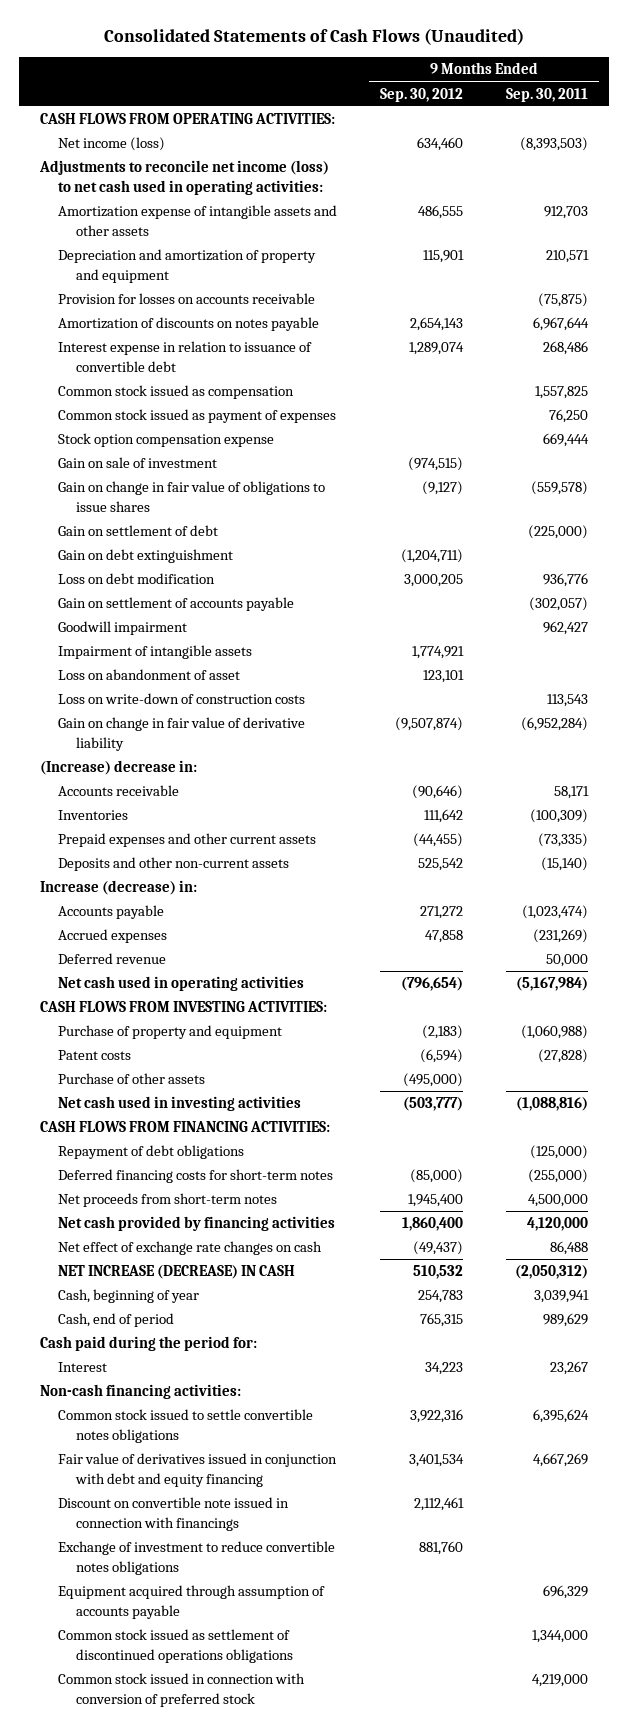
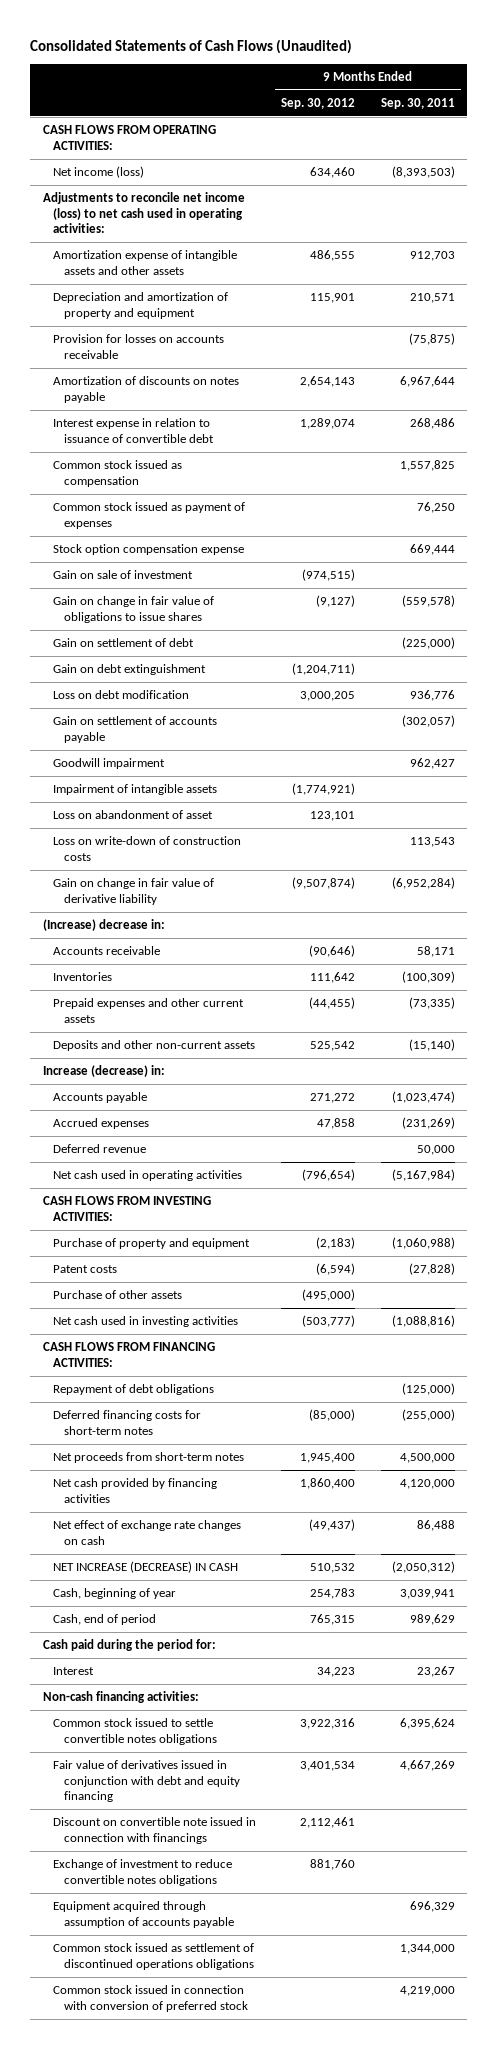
[411,646,464,660] 1,774,921 -> [292,783,356,796] (1,774,921)

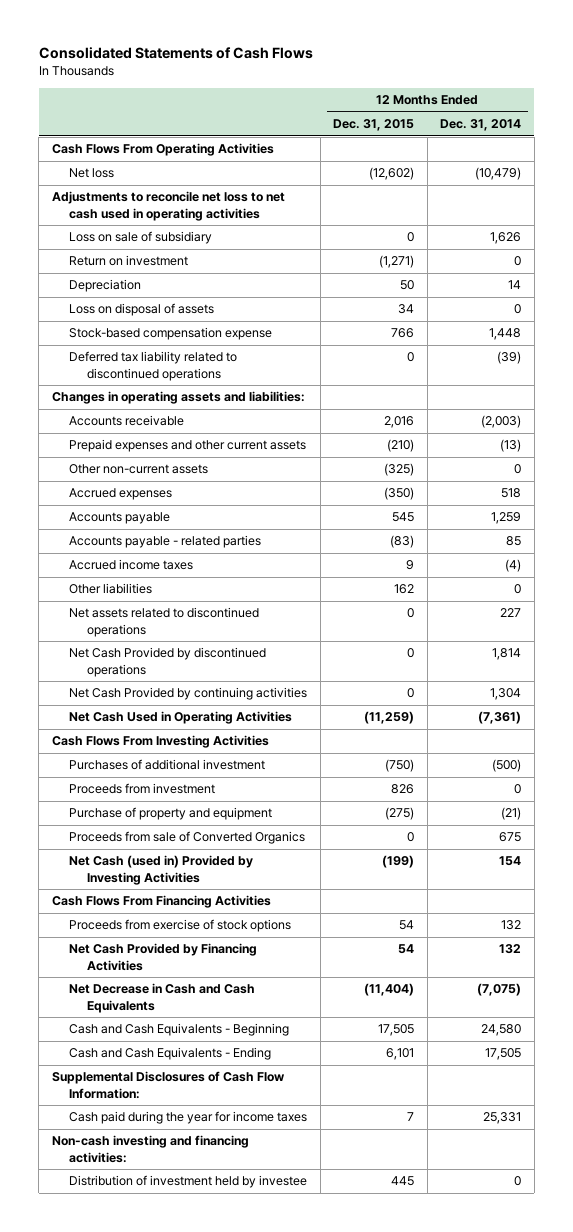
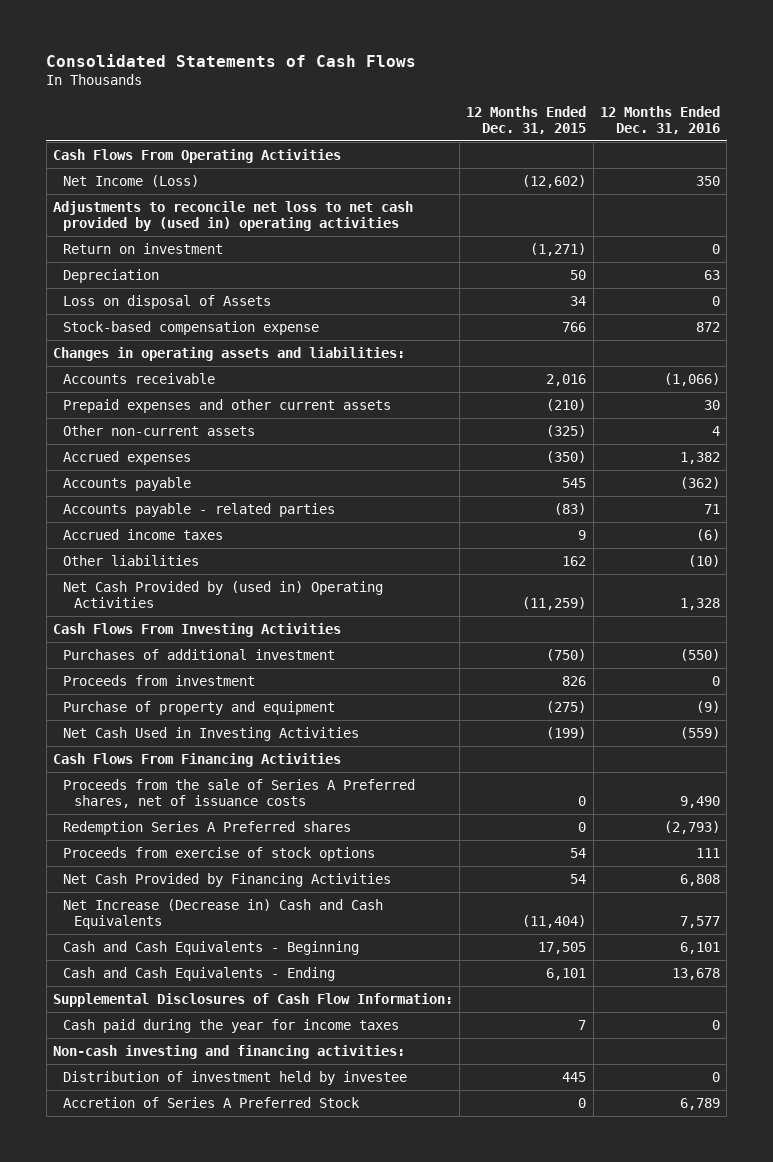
[440,119,522,132] Dec. 31, 2014 -> none
none -> [600,105,721,134] 12 Months Ended Dec. 31, 2016
[69,231,213,245] Loss on sale of subsidiary -> none
[69,168,115,179] Net loss -> [63,174,200,187] Net Income (Loss)
[51,191,285,221] Adjustments to reconcile net loss to net cash used in operating activities -> [52,200,413,231] Adjustments to reconcile net loss to net cash provided by (used in) operating activities
[69,303,215,317] Loss on disposal of assets -> [63,294,272,309] Loss on disposal of Assets
[69,351,238,381] Deferred tax liability related to discontinued operations -> none
[69,607,260,637] Net assets related to discontinued operations -> none
[69,647,267,677] Net Cash Provided by discontinued operations -> none
[69,687,308,701] Net Cash Provided by continuing activities -> none
[69,711,293,725] Net Cash Used in Operating Activities -> [63,580,384,608] Net Cash Provided by (used in) Operating Activities
[69,831,306,845] Proceeds from sale of Converted Organics -> none
[69,855,254,885] Net Cash (used in) Provided by Investing Activities -> [63,726,360,741] Net Cash Used in Investing Activities
none -> [63,778,416,808] Proceeds from the sale of Series A Preferred shares, net of issuance costs
none -> [63,820,352,835] Redemption Series A Preferred shares
[69,983,256,1013] Net Decrease in Cash and Cash Equivalents -> [63,898,384,929] Net Increase (Decrease in) Cash and Cash Equivalents
none -> [63,1096,361,1108] Accretion of Series A Preferred Stock

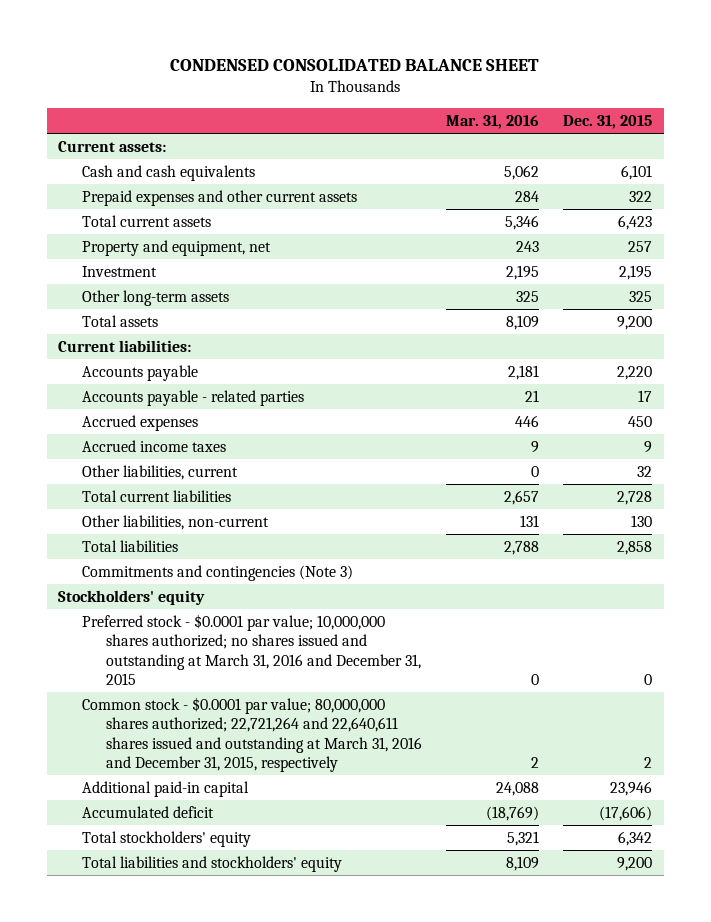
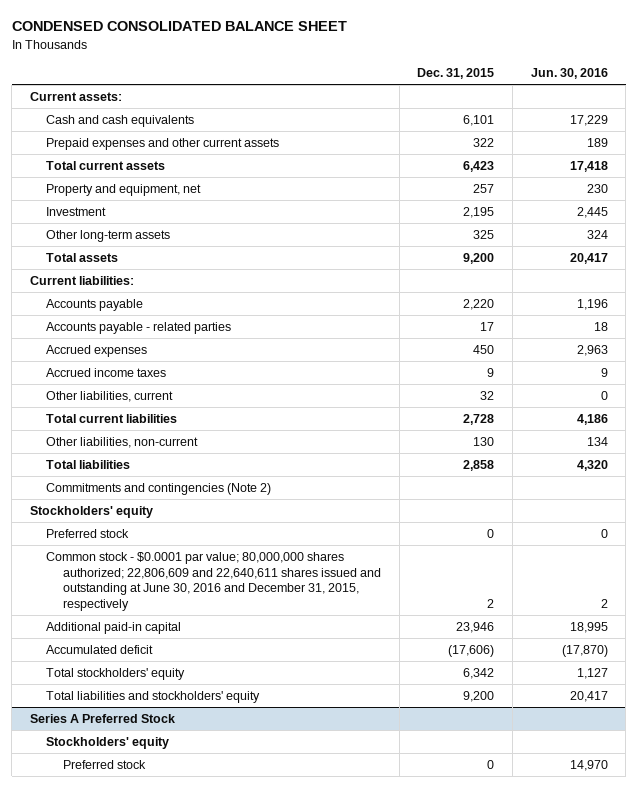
[446,115,540,130] Mar. 31, 2016 -> none
none -> [530,68,608,80] Jun. 30, 2016
[82,564,354,581] Commitments and contingencies (Note 3) -> [46,482,272,495] Commitments and contingencies (Note 2)
[82,613,422,686] Preferred stock - $0.0001 par value; 10,000,000 shares authorized; no shares issued and outstanding at March 31, 2016 and December 31, 2015 -> [46,528,130,538] Preferred stock
[82,696,423,773] Common stock - $0.0001 par value; 80,000,000 shares authorized; 22,721,264 and 22,640,611 shares issued and outstanding at March 31, 2016 and December 31, 2015, respectively -> [46,551,382,611] Common stock - $0.0001 par value; 80,000,000 shares authorized; 22,806,609 and 22,640,611 shares issued and outstanding at June 30, 2016 and December 31, 2015, respectively
none -> [29,713,175,723] Series A Preferred Stock
none -> [46,736,170,749] Stockholders' equity
none -> [63,759,147,769] Preferred stock

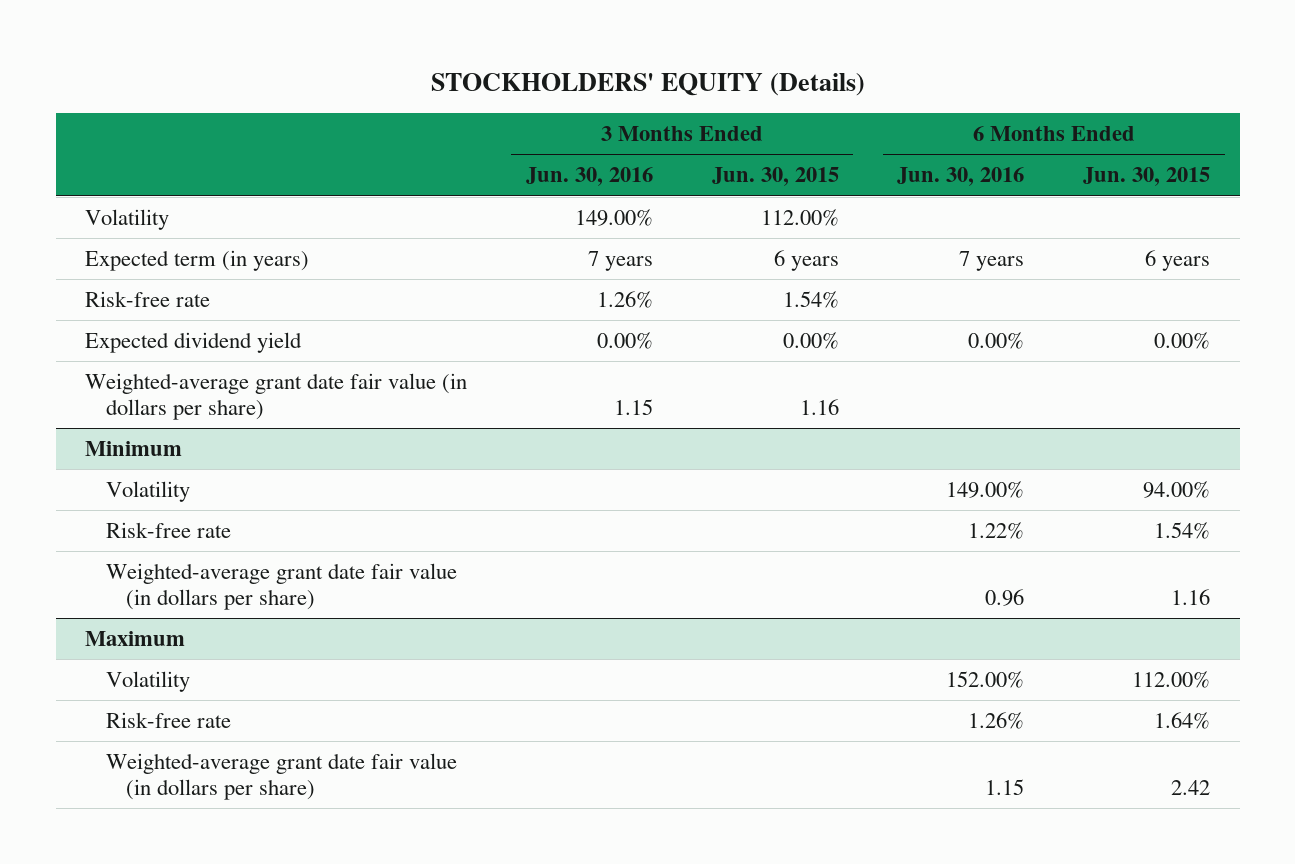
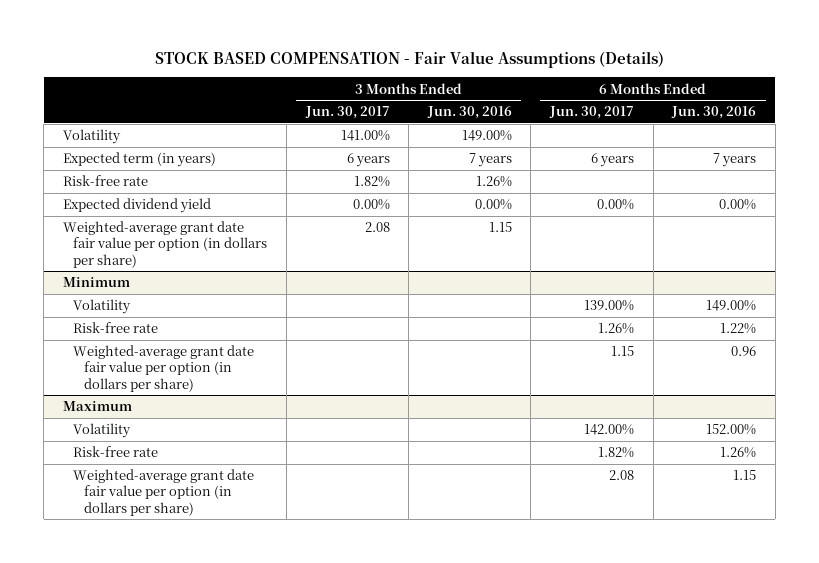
[430,72,865,96] STOCKHOLDERS' EQUITY (Details) -> [154,51,664,69] STOCK BASED COMPENSATION - Fair Value Assumptions (Details)
[711,167,839,187] Jun. 30, 2015 -> none
[1083,167,1211,187] Jun. 30, 2015 -> none
none -> [304,106,390,120] Jun. 30, 2017
none -> [548,106,634,120] Jun. 30, 2017
[85,373,468,421] Weighted-average grant date fair value (in dollars per share) -> [62,221,268,268] Weighted-average grant date fair value per option (in dollars per share)
[105,563,457,611] Weighted-average grant date fair value (in dollars per share) -> [73,345,255,392] Weighted-average grant date fair value per option (in dollars per share)
[105,753,457,801] Weighted-average grant date fair value (in dollars per share) -> [73,469,255,516] Weighted-average grant date fair value per option (in dollars per share)

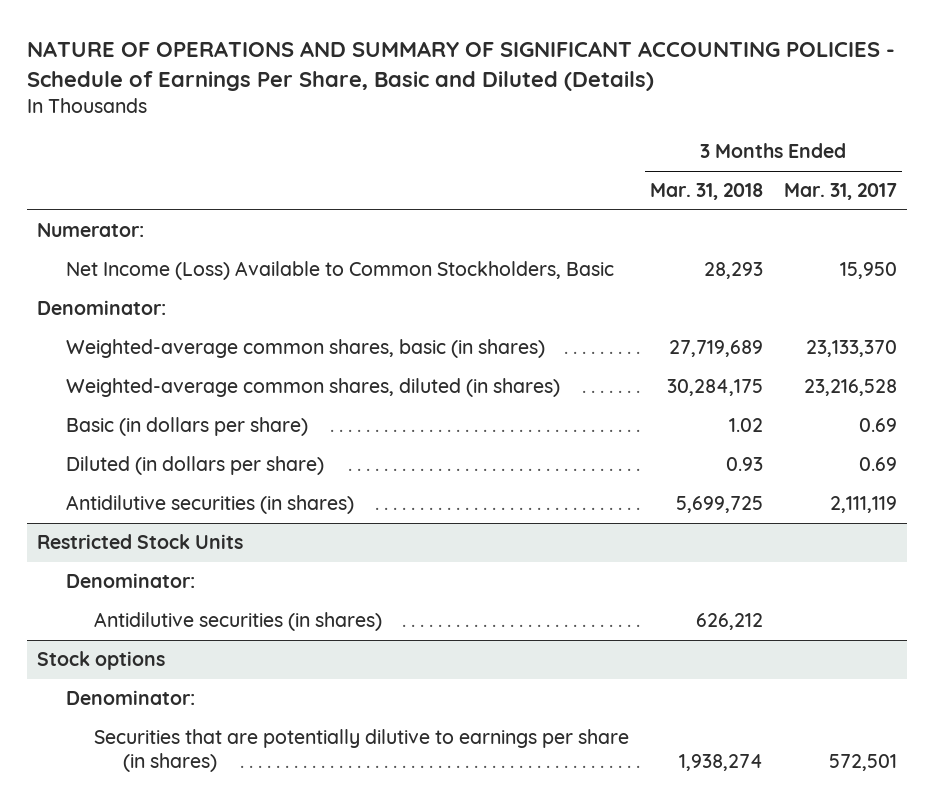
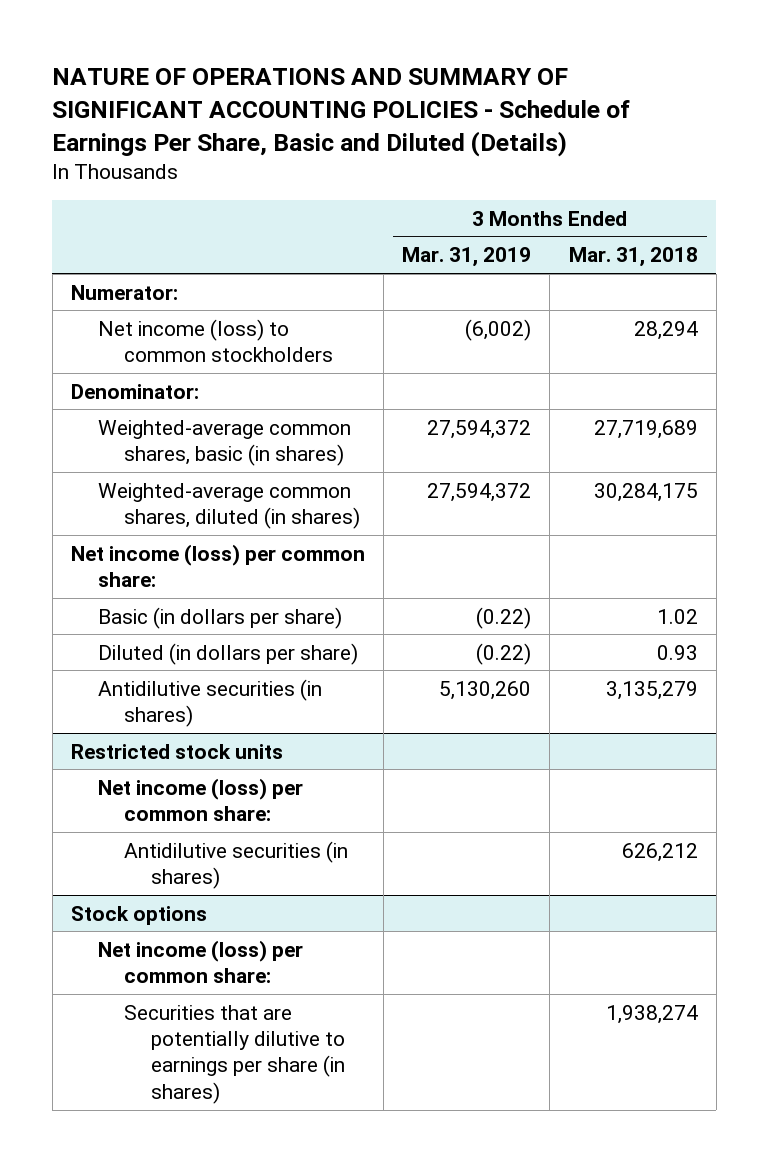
[783,183,897,201] Mar. 31, 2017 -> none
none -> [402,247,532,268] Mar. 31, 2019
[65,261,614,281] Net Income (Loss) Available to Common Stockholders, Basic -> [97,318,334,363] Net income (loss) to common stockholders
[703,262,763,280] 28,293 -> [633,320,698,340] 28,294
none -> [71,543,366,588] Net income (loss) per common share:
[65,573,195,589] Denominator: -> none
[675,496,763,514] 5,699,725 -> [605,680,698,700] 3,135,279
[37,534,244,550] Restricted Stock Units -> [71,743,284,759] Restricted stock units
none -> [97,777,303,822] Net income (loss) per common share:
[65,690,195,706] Denominator: -> none
none -> [97,939,303,984] Net income (loss) per common share:

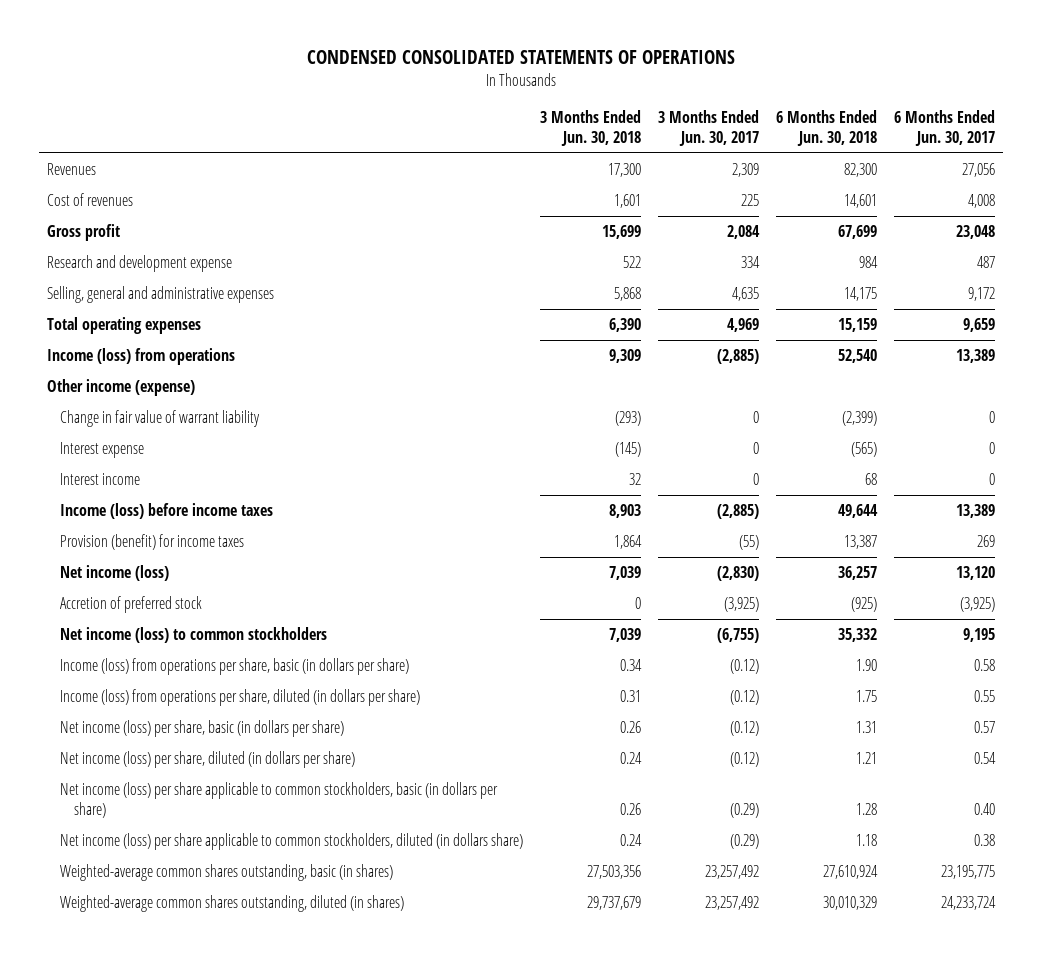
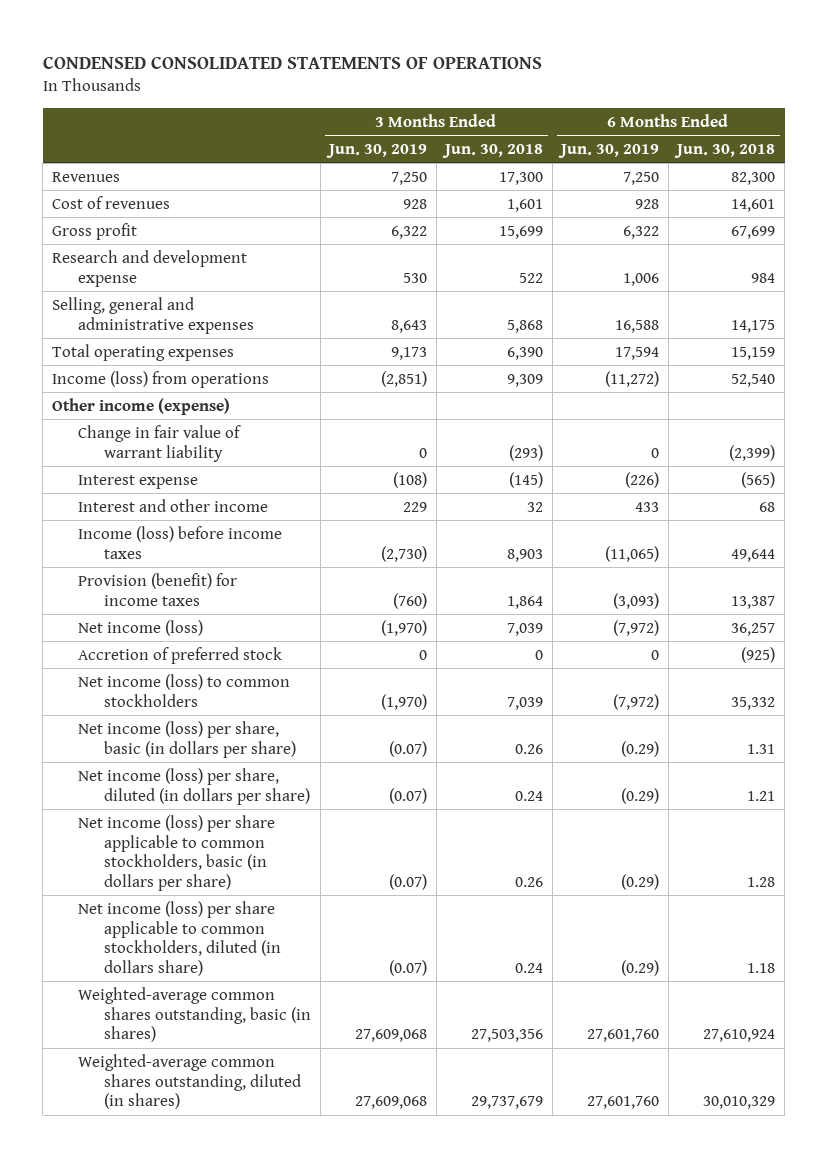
[658,110,760,147] 3 Months Ended Jun. 30, 2017 -> none
[893,110,995,147] 6 Months Ended Jun. 30, 2017 -> none
none -> [326,143,428,158] Jun. 30, 2019
none -> [558,143,660,158] Jun. 30, 2019
[60,473,141,486] Interest income -> [77,498,268,512] Interest and other income
[60,658,410,676] Income (loss) from operations per share, basic (in dollars per share) -> none
[60,689,421,707] Income (loss) from operations per share, diluted (in dollars per share) -> none

